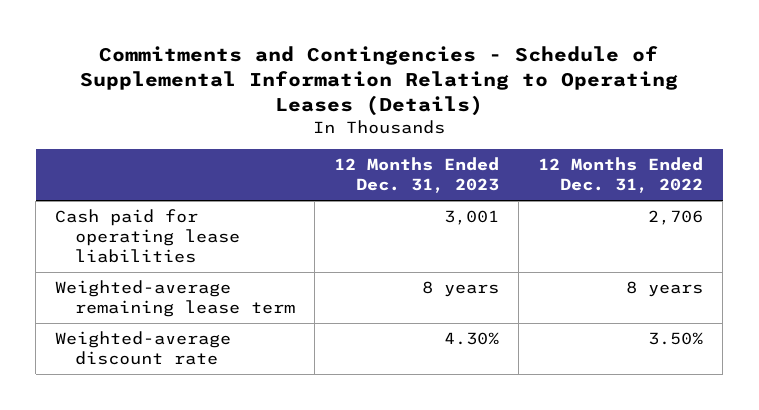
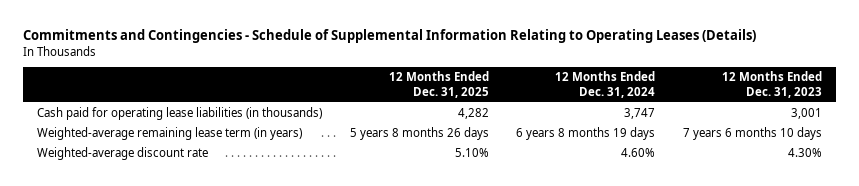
[538,157,704,194] 12 Months Ended Dec. 31, 2022 -> none
none -> [388,71,489,98] 12 Months Ended Dec. 31, 2025
none -> [555,71,656,98] 12 Months Ended Dec. 31, 2024
[55,209,241,264] Cash paid for operating lease liabilities -> [36,107,322,121] Cash paid for operating lease liabilities (in thousands)
[55,280,296,318] Weighted-average remaining lease term -> [36,127,302,141] Weighted-average remaining lease term (in years)
[422,281,500,298] 8 years -> [683,127,823,141] 7 years 6 months 10 days

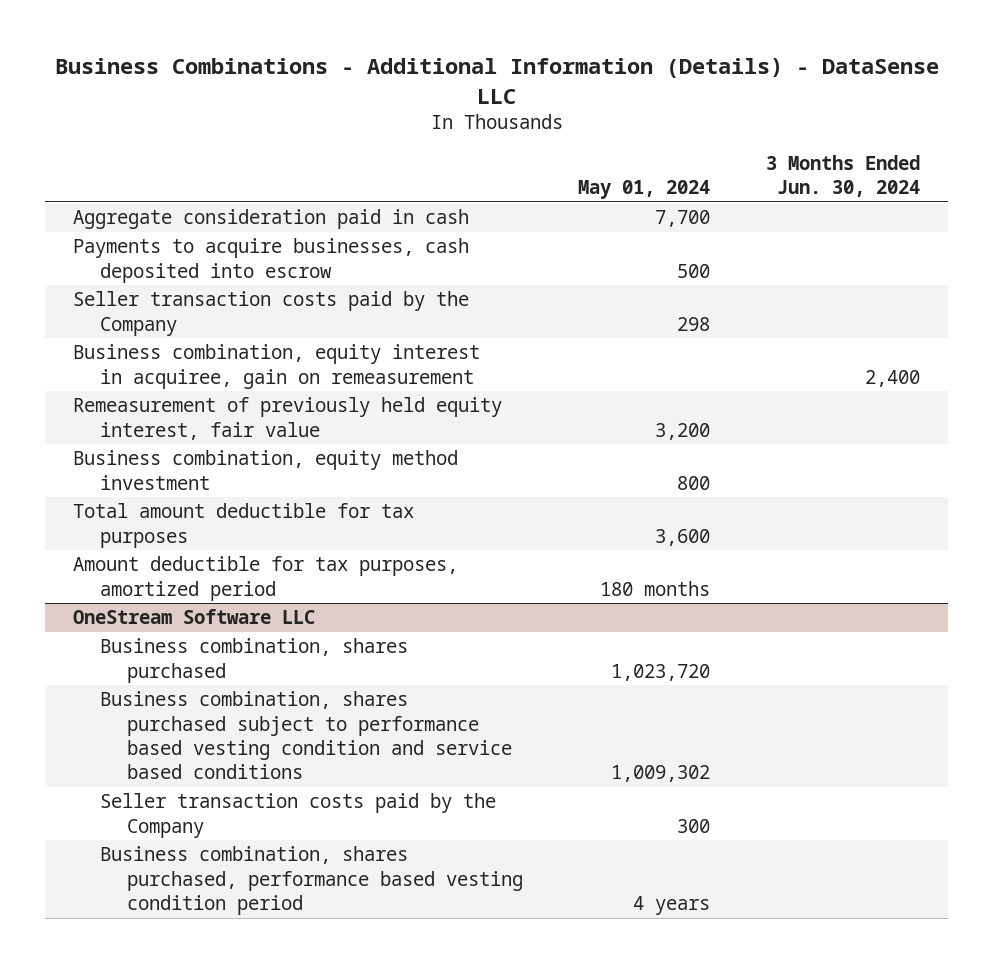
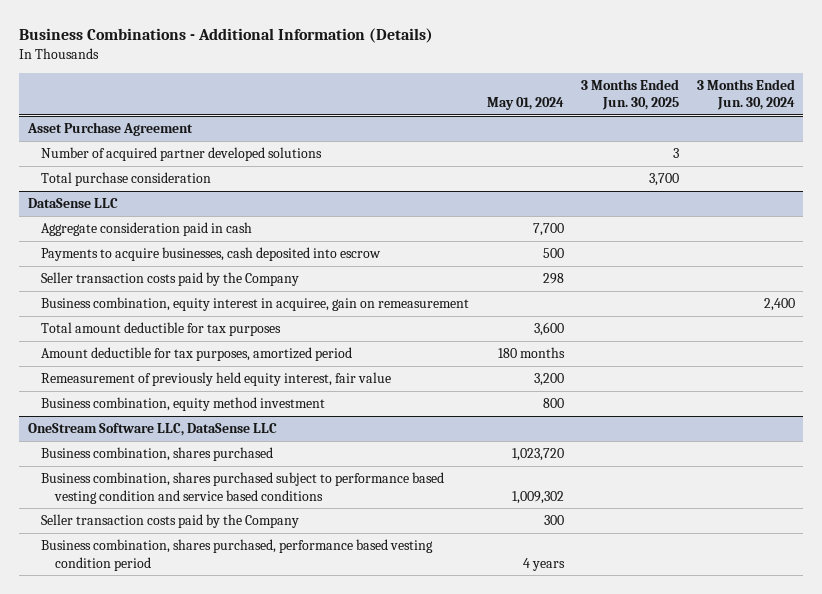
[54,58,939,104] Business Combinations - Additional Information (Details) - DataSense LLC -> [18,28,433,44] Business Combinations - Additional Information (Details)
none -> [581,78,680,111] 3 Months Ended Jun. 30, 2025
none -> [26,121,193,136] Asset Purchase Agreement
none -> [41,146,323,161] Number of acquired partner developed solutions
none -> [41,171,212,186] Total purchase consideration
none -> [27,197,118,208] DataSense LLC
[72,397,502,440] Remeasurement of previously held equity interest, fair value -> none
[72,450,458,490] Business combination, equity method investment -> none
none -> [41,371,392,386] Remeasurement of previously held equity interest, fair value
none -> [41,396,326,411] Business combination, equity method investment
[72,609,315,625] OneStream Software LLC -> [27,422,277,436] OneStream Software LLC, DataSense LLC

